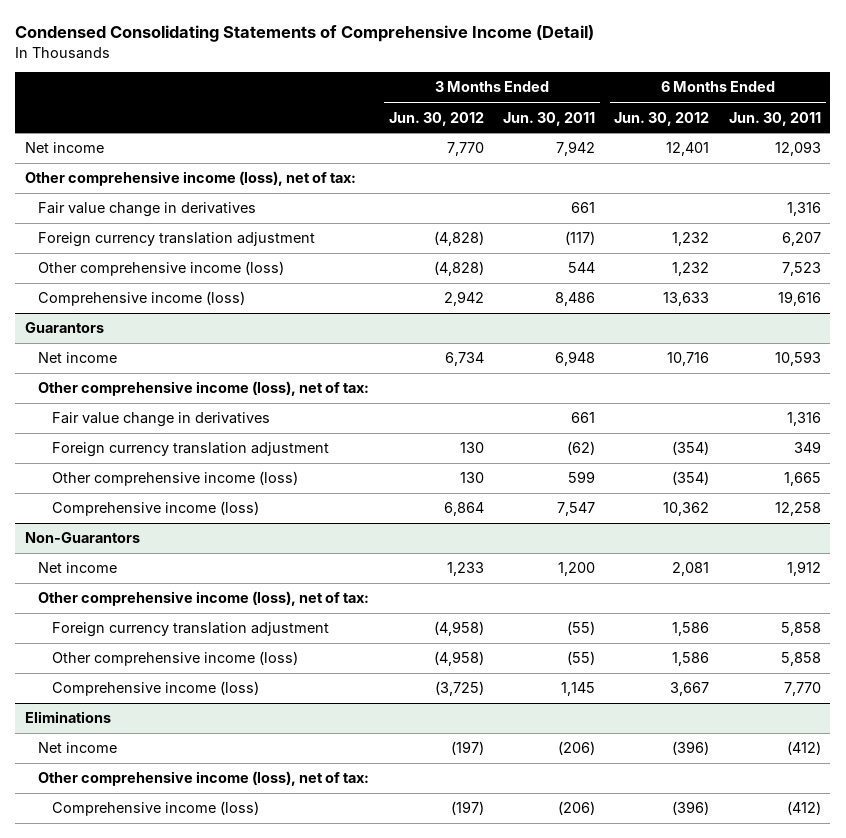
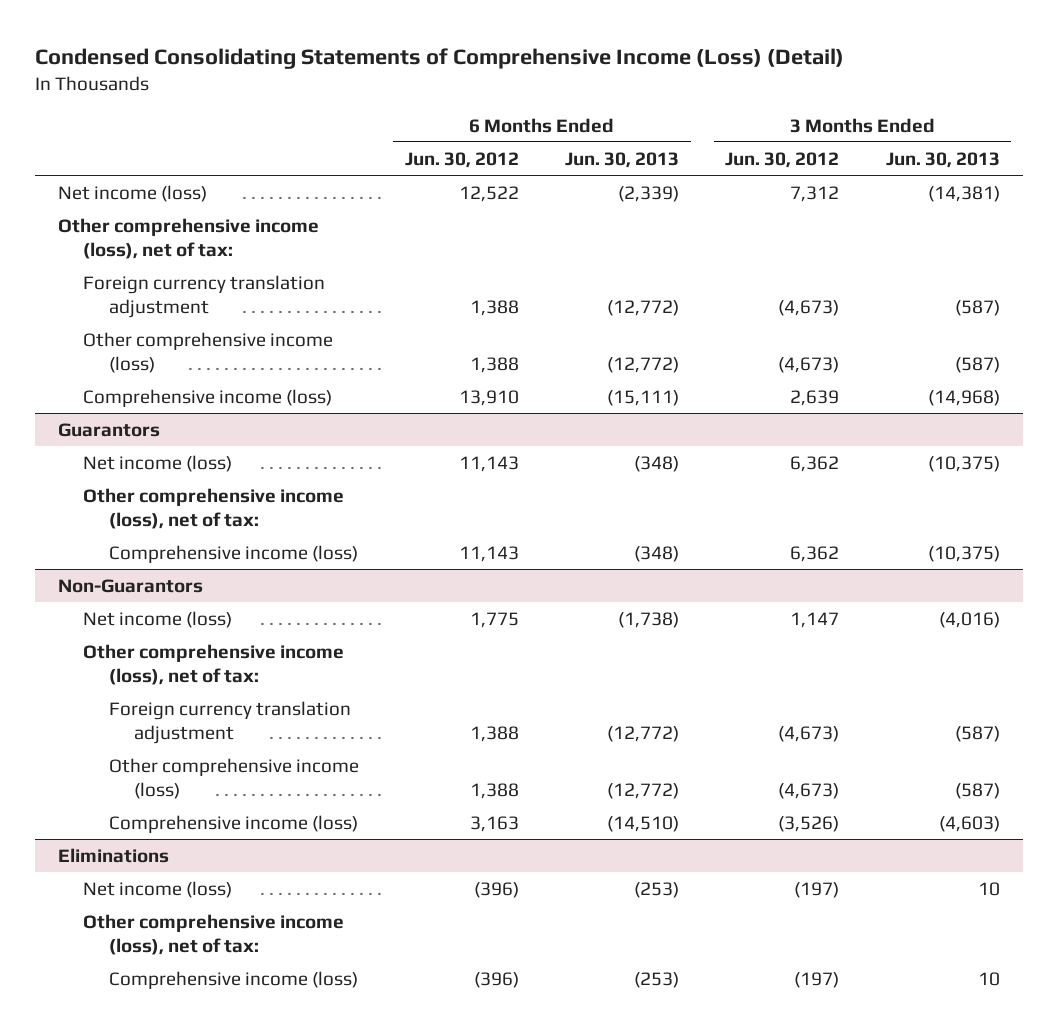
[15,24,595,42] Condensed Consolidating Statements of Comprehensive Income (Detail) -> [34,48,844,70] Condensed Consolidating Statements of Comprehensive Income (Loss) (Detail)
[503,111,596,126] Jun. 30, 2011 -> none
[728,111,821,126] Jun. 30, 2011 -> none
none -> [565,151,680,168] Jun. 30, 2013
none -> [885,151,1000,168] Jun. 30, 2013
[25,142,105,154] Net income -> [57,184,207,202] Net income (loss)
[446,142,484,157] 7,770 -> [790,185,840,202] 7,312
[666,142,710,157] 12,401 -> [459,185,520,202] 12,522
[38,202,257,218] Fair value change in derivatives -> none
[433,231,484,247] (4,828) -> [778,299,840,316] (4,673)
[672,232,710,247] 1,232 -> [470,299,520,316] 1,388
[433,261,484,277] (4,828) -> [778,356,840,373] (4,673)
[672,262,710,277] 1,232 -> [470,356,520,373] 1,388
[443,291,484,307] 2,942 -> [790,389,840,406] 2,639
[663,292,710,307] 13,633 -> [459,389,520,406] 13,910
[38,352,118,364] Net income -> [83,454,233,472] Net income (loss)
[444,352,484,367] 6,734 -> [790,455,840,472] 6,362
[667,352,710,367] 10,716 -> [459,455,520,472] 11,143
[51,412,270,428] Fair value change in derivatives -> none
[51,442,329,458] Foreign currency translation adjustment -> none
[51,471,298,487] Other comprehensive income (loss) -> none
[443,502,484,517] 6,864 -> [790,545,840,562] 6,362
[663,502,710,517] 10,362 -> [459,545,520,562] 11,143
[38,562,118,574] Net income -> [83,610,233,628] Net income (loss)
[446,562,484,577] 1,233 -> [790,611,840,628] 1,147
[672,562,710,577] 2,081 -> [470,611,520,628] 1,775
[433,621,484,637] (4,958) -> [778,725,840,742] (4,673)
[672,622,710,637] 1,586 -> [470,725,520,742] 1,388
[433,651,484,667] (4,958) -> [778,782,840,799] (4,673)
[672,652,710,667] 1,586 -> [470,782,520,799] 1,388
[434,681,484,697] (3,725) -> [778,815,840,832] (3,526)
[670,682,710,697] 3,667 -> [470,815,520,832] 3,163
[38,742,118,754] Net income -> [83,880,233,898] Net income (loss)

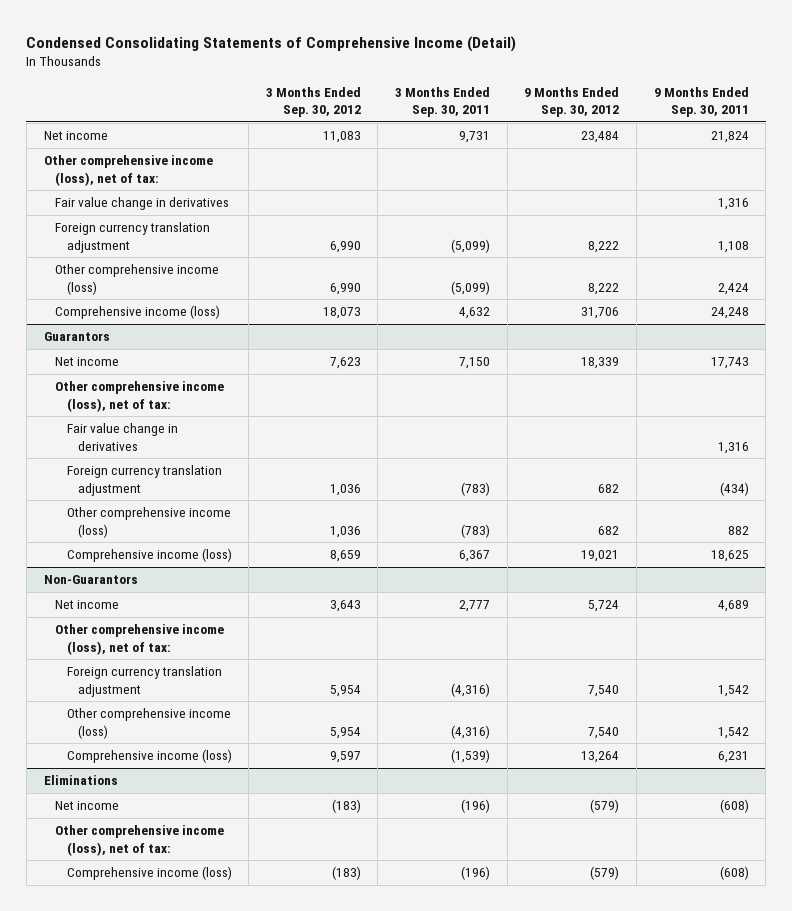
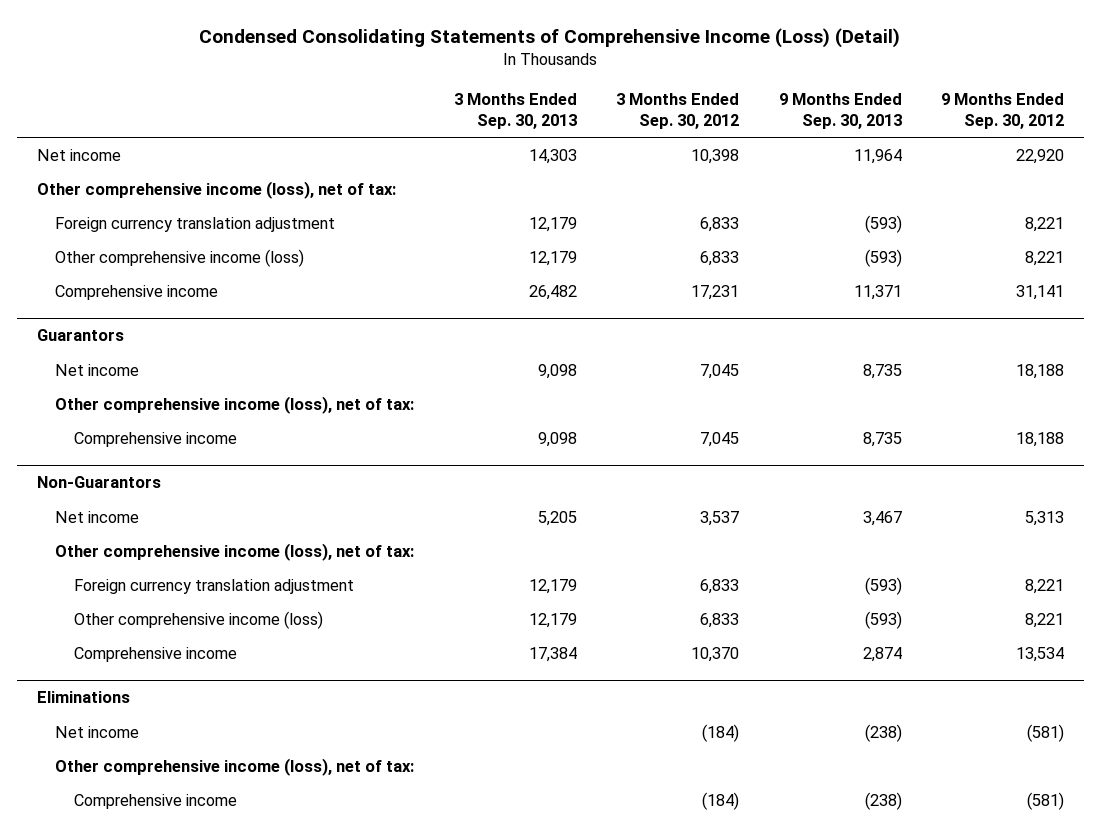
[26,35,517,52] Condensed Consolidating Statements of Comprehensive Income (Detail) -> [199,27,901,48] Condensed Consolidating Statements of Comprehensive Income (Loss) (Detail)
[395,86,491,118] 3 Months Ended Sep. 30, 2011 -> none
[653,86,749,118] 9 Months Ended Sep. 30, 2011 -> none
none -> [453,92,577,130] 3 Months Ended Sep. 30, 2013
none -> [778,92,902,130] 9 Months Ended Sep. 30, 2013
[322,131,361,144] 11,083 -> [691,148,740,164] 10,398
[581,131,620,144] 23,484 -> [1016,148,1065,164] 22,920
[55,197,230,211] Fair value change in derivatives -> none
[329,240,361,253] 6,990 -> [700,216,740,232] 6,833
[588,240,620,253] 8,222 -> [1025,216,1065,232] 8,221
[329,282,361,295] 6,990 -> [700,250,740,266] 6,833
[588,282,620,295] 8,222 -> [1025,250,1065,266] 8,221
[55,305,221,320] Comprehensive income (loss) -> [55,284,219,300] Comprehensive income
[322,307,361,320] 18,073 -> [691,284,740,300] 17,231
[581,307,620,320] 31,706 -> [1016,284,1065,300] 31,141
[329,357,361,370] 7,623 -> [700,363,740,379] 7,045
[581,357,620,370] 18,339 -> [1016,363,1065,379] 18,188
[66,423,178,451] Fair value change in derivatives -> none
[66,465,222,496] Foreign currency translation adjustment -> none
[66,507,231,538] Other comprehensive income (loss) -> none
[66,548,232,563] Comprehensive income (loss) -> [74,431,238,447] Comprehensive income
[329,550,361,563] 8,659 -> [700,431,740,447] 7,045
[581,550,620,563] 19,021 -> [1016,431,1065,447] 18,188
[329,600,361,613] 3,643 -> [700,510,740,526] 3,537
[588,600,620,613] 5,724 -> [1025,510,1065,526] 5,313
[329,684,361,697] 5,954 -> [700,578,740,594] 6,833
[588,684,620,697] 7,540 -> [1025,578,1065,594] 8,221
[329,726,361,739] 5,954 -> [700,612,740,628] 6,833
[588,726,620,739] 7,540 -> [1025,612,1065,628] 8,221
[66,749,232,764] Comprehensive income (loss) -> [74,646,238,662] Comprehensive income
[329,751,361,764] 9,597 -> [691,646,740,662] 10,370
[581,751,620,764] 13,264 -> [1016,646,1065,662] 13,534
[331,799,361,814] (183) -> [702,723,740,742] (184)
[590,799,620,814] (579) -> [1027,723,1065,742] (581)
[66,866,232,881] Comprehensive income (loss) -> [74,793,238,809] Comprehensive income
[331,866,361,881] (183) -> [702,791,740,810] (184)
[590,866,620,881] (579) -> [1027,791,1065,810] (581)

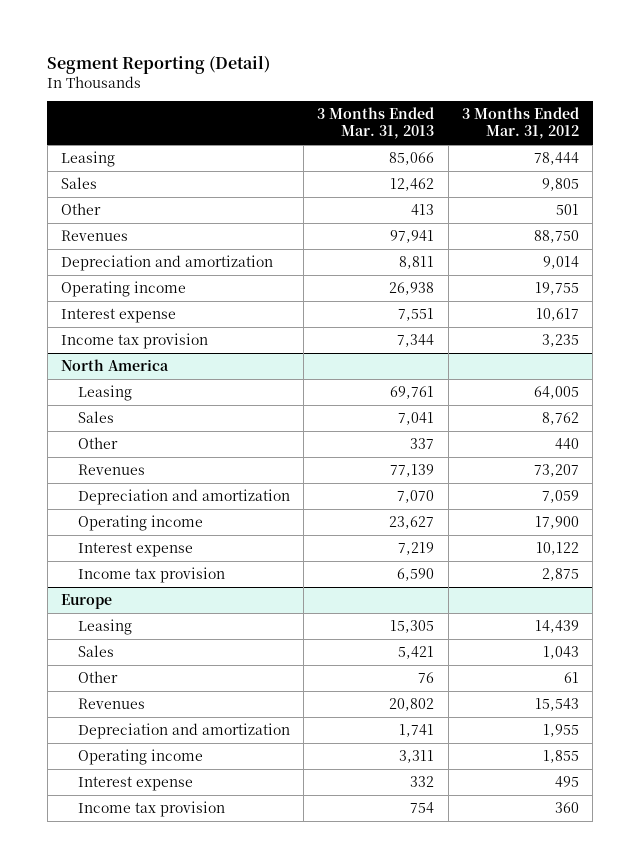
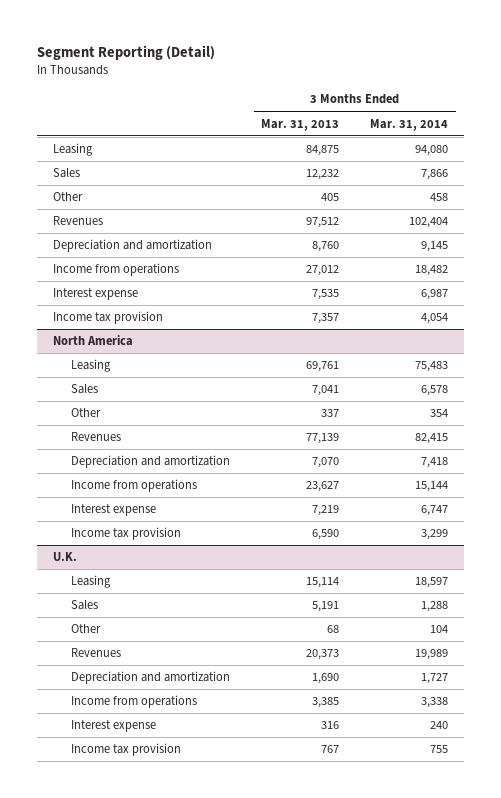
[461,107,579,140] 3 Months Ended Mar. 31, 2012 -> none
none -> [370,118,449,131] Mar. 31, 2014
[389,152,435,166] 85,066 -> [306,145,340,157] 84,875
[390,178,435,192] 12,462 -> [306,169,340,181] 12,232
[411,204,435,216] 413 -> [321,193,340,202] 405
[390,230,435,244] 97,941 -> [306,217,340,229] 97,512
[399,256,435,270] 8,811 -> [312,241,340,253] 8,760
[61,281,187,298] Operating income -> [52,263,179,277] Income from operations
[389,282,435,296] 26,938 -> [306,265,340,277] 27,012
[398,308,435,322] 7,551 -> [312,289,340,301] 7,535
[397,334,435,348] 7,344 -> [312,313,340,325] 7,357
[77,515,203,532] Operating income -> [71,479,198,493] Income from operations
[61,594,113,610] Europe -> none
none -> [52,552,77,562] U.K.
[390,620,435,634] 15,305 -> [306,577,340,589] 15,114
[398,646,435,660] 5,421 -> [312,601,340,613] 5,191
[418,672,435,684] 76 -> [327,625,340,634] 68
[389,698,435,712] 20,802 -> [306,649,340,661] 20,373
[399,724,435,738] 1,741 -> [312,673,340,685] 1,690
[77,749,203,766] Operating income -> [71,695,198,709] Income from operations
[399,750,435,764] 3,311 -> [312,697,340,709] 3,385
[410,776,435,788] 332 -> [321,721,340,730] 316
[410,802,435,814] 754 -> [321,745,340,754] 767

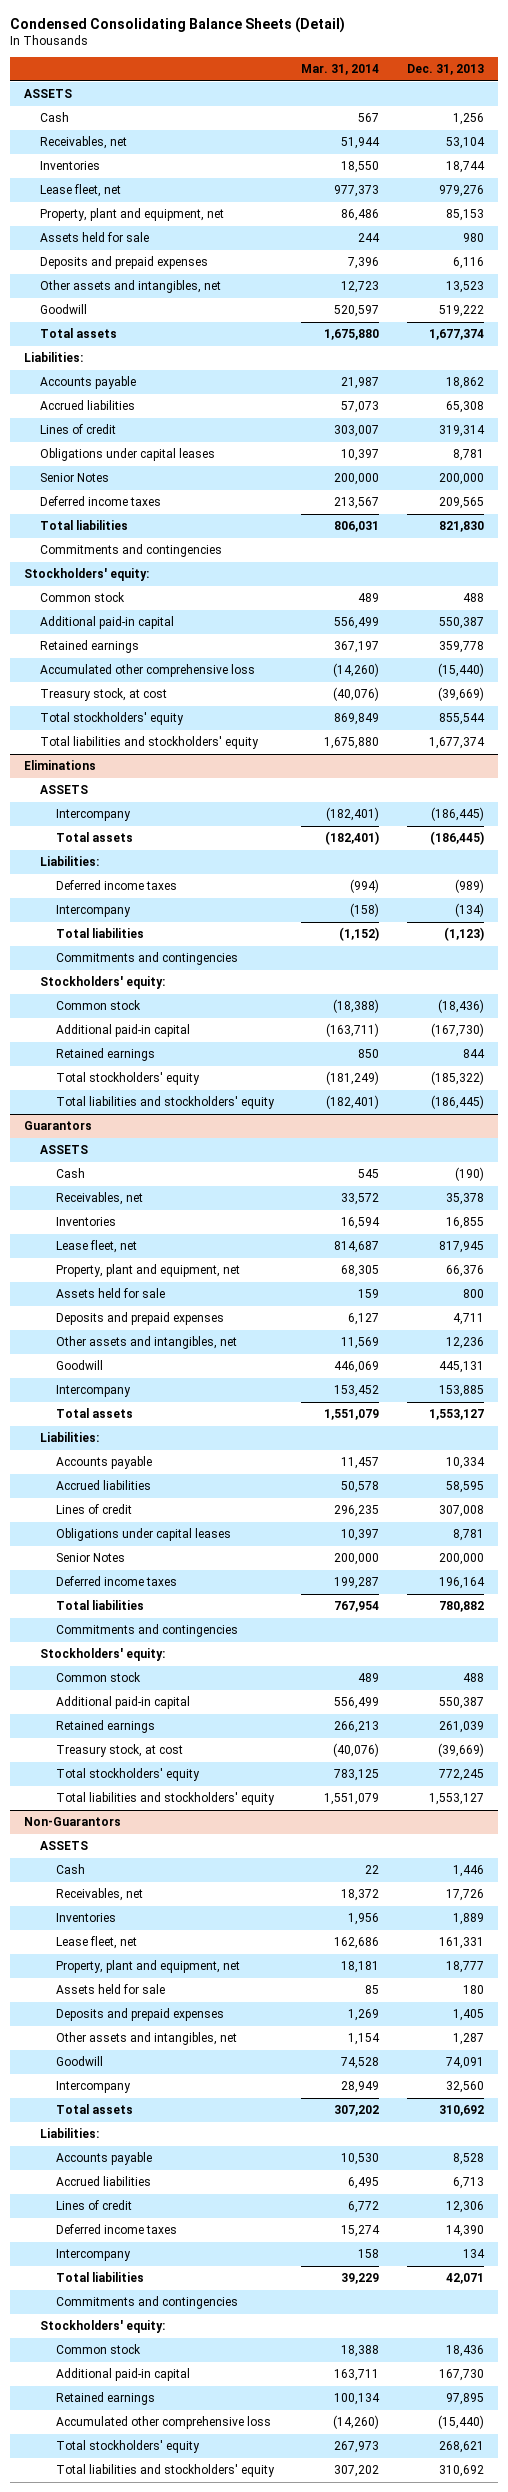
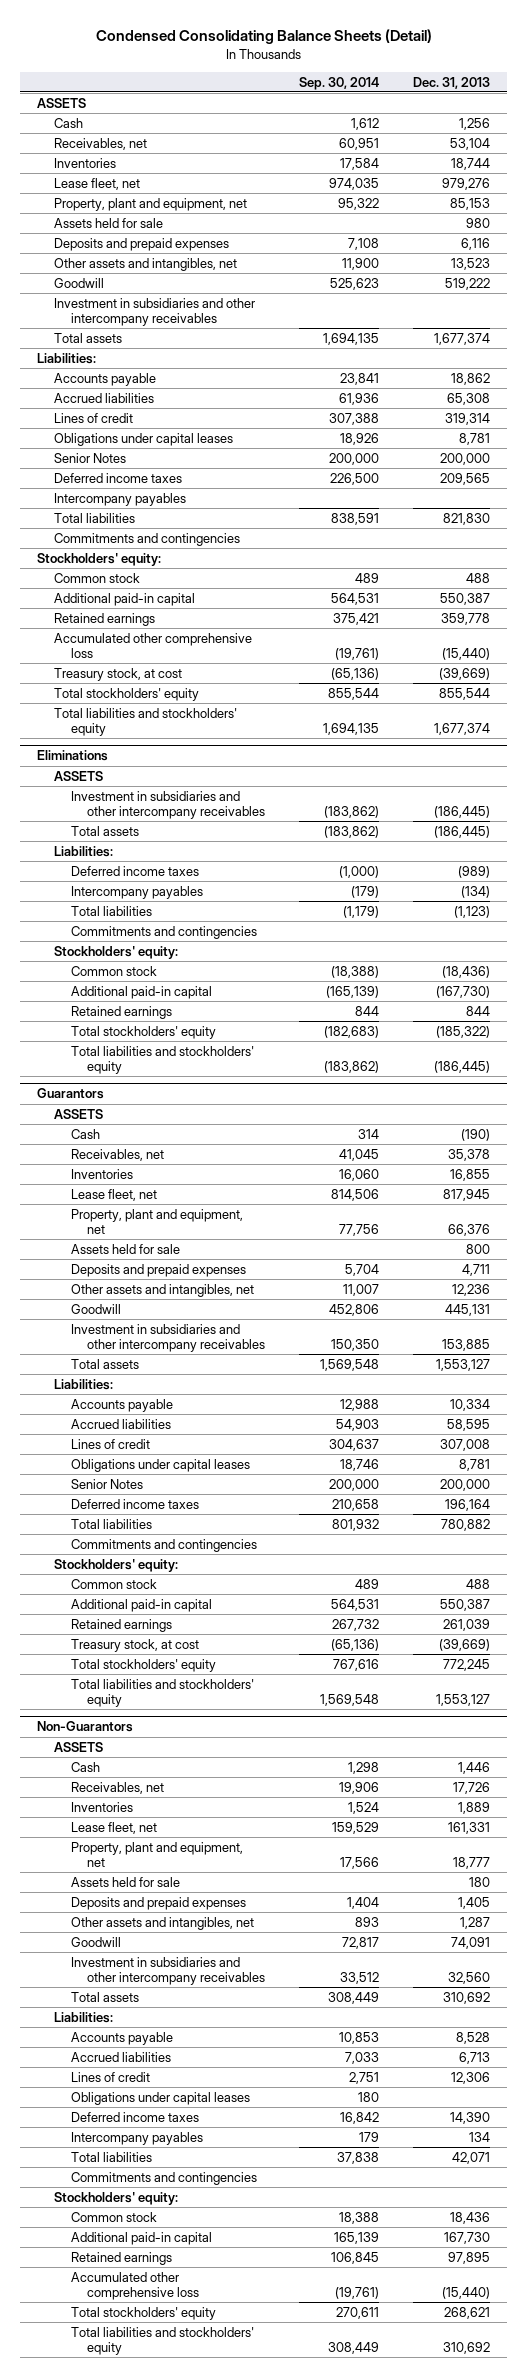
[301,64,380,76] Mar. 31, 2014 -> none
none -> [298,76,379,90] Sep. 30, 2014
none -> [53,297,255,326] Investment in subsidiaries and other intercompany receivables
none -> [53,492,186,506] Intercompany payables
[55,809,131,822] Intercompany -> [70,790,266,819] Investment in subsidiaries and other intercompany receivables
[55,905,131,918] Intercompany -> [70,885,203,899] Intercompany payables
[55,1385,131,1398] Intercompany -> [70,1323,266,1352] Investment in subsidiaries and other intercompany receivables
[55,2081,131,2094] Intercompany -> [70,1956,266,1985] Investment in subsidiaries and other intercompany receivables
none -> [70,2091,250,2105] Obligations under capital leases
[55,2249,131,2262] Intercompany -> [70,2131,203,2145] Intercompany payables

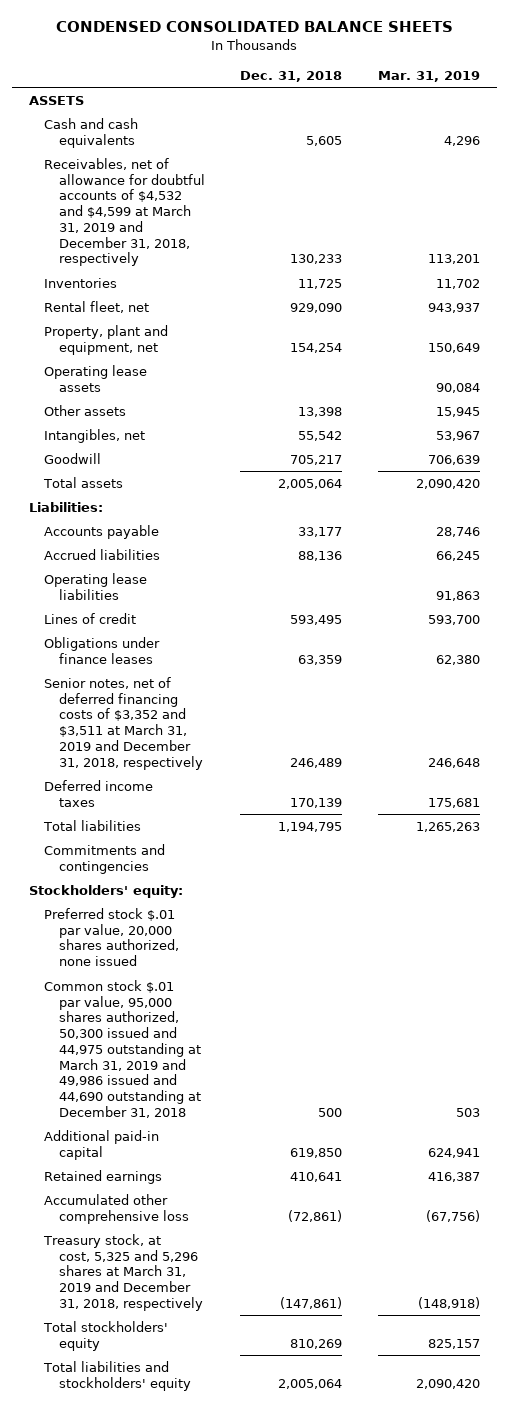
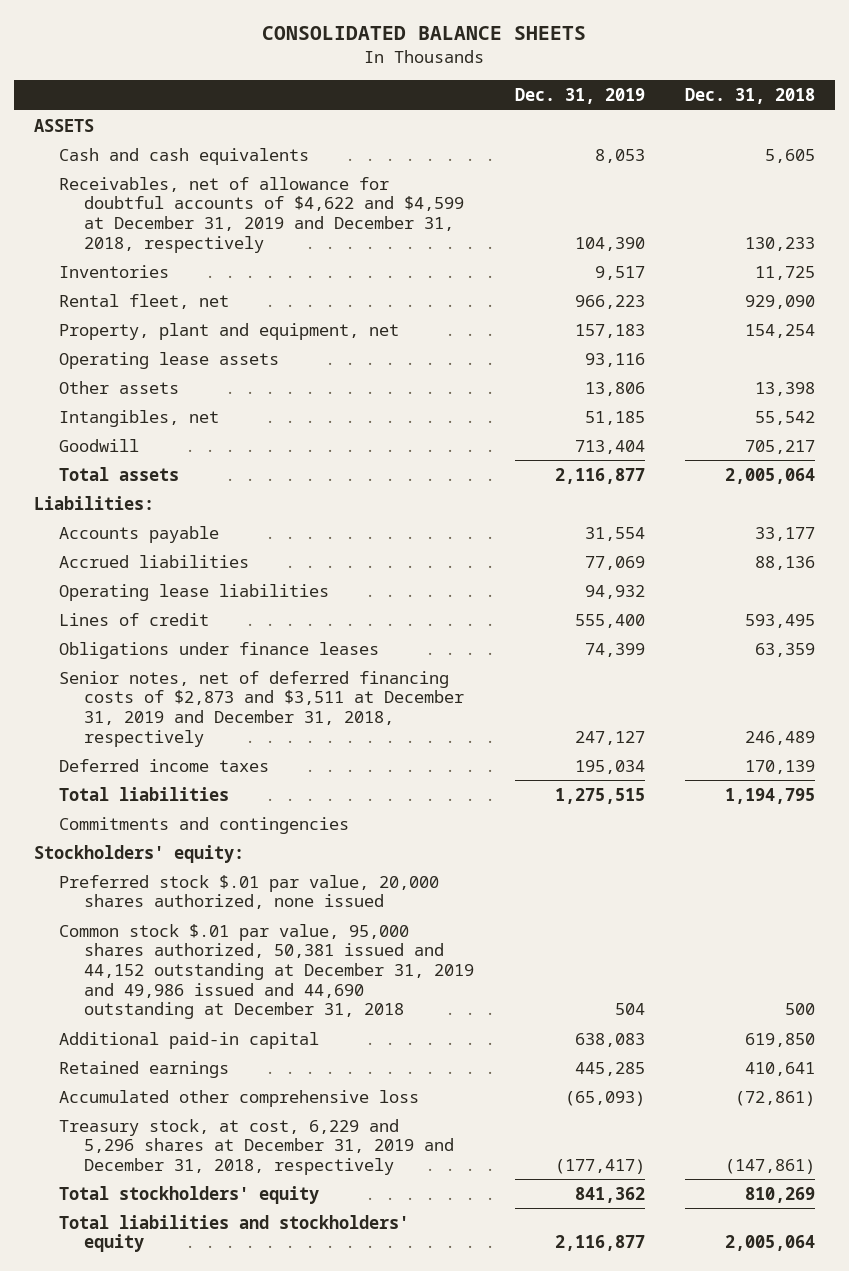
[56,20,454,32] CONDENSED CONSOLIDATED BALANCE SHEETS -> [262,26,587,41] CONSOLIDATED BALANCE SHEETS
[377,70,480,82] Mar. 31, 2019 -> none
none -> [514,88,645,105] Dec. 31, 2019
[44,157,206,267] Receivables, net of allowance for doubtful accounts of $4,532 and $4,599 at March 31, 2019 and December 31, 2018, respectively -> [59,176,465,253] Receivables, net of allowance for doubtful accounts of $4,622 and $4,599 at December 31, 2019 and December 31, 2018, respectively
[44,676,204,770] Senior notes, net of deferred financing costs of $3,352 and $3,511 at March 31, 2019 and December 31, 2018, respectively -> [59,670,465,747] Senior notes, net of deferred financing costs of $2,873 and $3,511 at December 31, 2019 and December 31, 2018, respectively
[44,979,202,1118] Common stock $.01 par value, 95,000 shares authorized, 50,300 issued and 44,975 outstanding at March 31, 2019 and 49,986 issued and 44,690 outstanding at December 31, 2018 -> [59,923,475,1020] Common stock $.01 par value, 95,000 shares authorized, 50,381 issued and 44,152 outstanding at December 31, 2019 and 49,986 issued and 44,690 outstanding at December 31, 2018
[43,1233,204,1311] Treasury stock, at cost, 5,325 and 5,296 shares at March 31, 2019 and December 31, 2018, respectively -> [59,1118,455,1176] Treasury stock, at cost, 6,229 and 5,296 shares at December 31, 2019 and December 31, 2018, respectively

